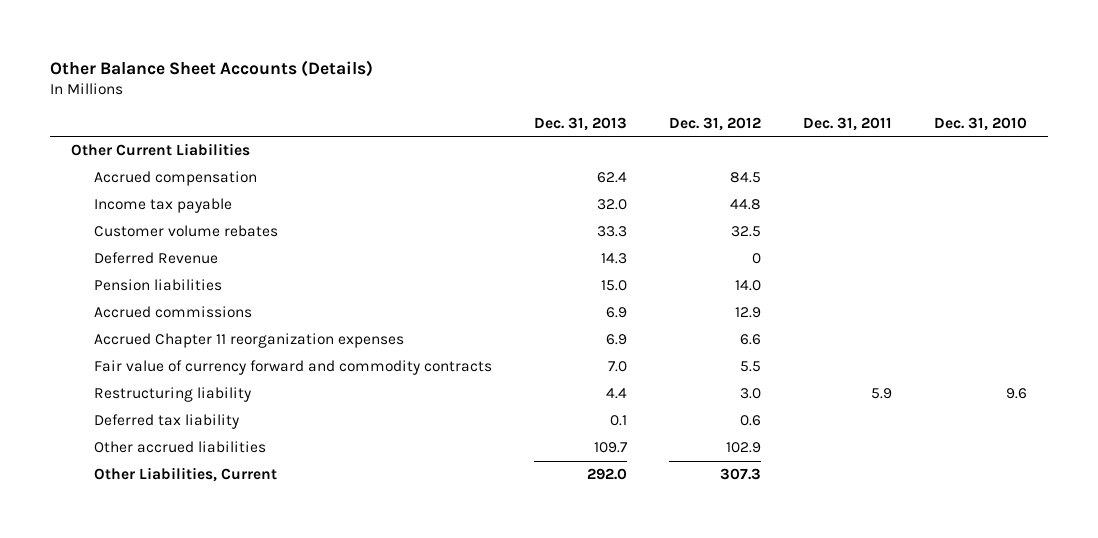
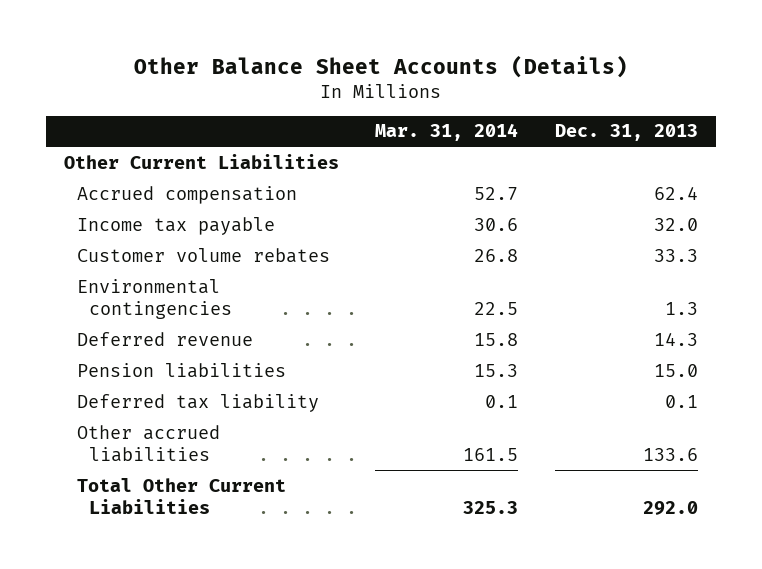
[668,116,761,131] Dec. 31, 2012 -> none
[802,116,892,131] Dec. 31, 2011 -> none
[933,116,1027,131] Dec. 31, 2010 -> none
none -> [375,123,519,142] Mar. 31, 2014
none -> [76,278,233,319] Environmental contingencies
[93,252,218,265] Deferred Revenue -> [76,331,253,346] Deferred revenue
[93,306,252,319] Accrued commissions -> none
[93,333,404,349] Accrued Chapter 11 reorganization expenses -> none
[93,360,492,376] Fair value of currency forward and commodity contracts -> none
[93,387,251,403] Restructuring liability -> none
[593,442,627,454] 109.7 -> [642,447,698,461] 133.6
[93,467,277,483] Other Liabilities, Current -> [76,477,286,514] Total Other Current Liabilities

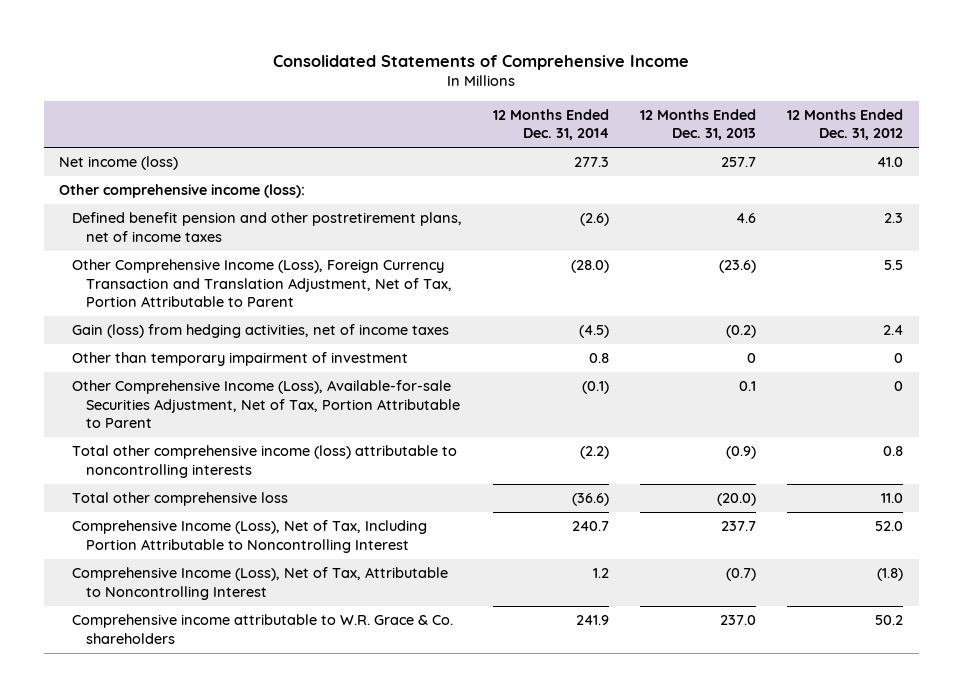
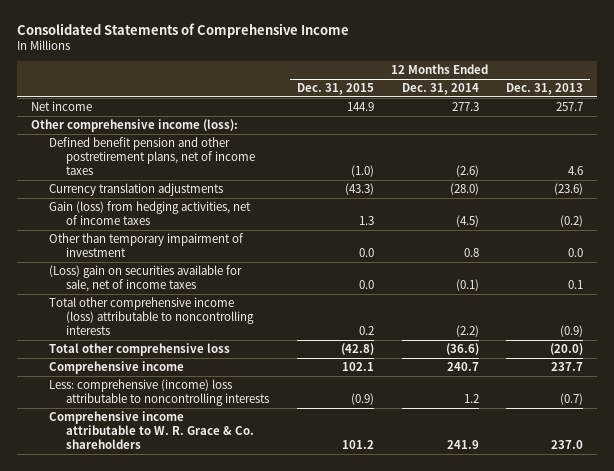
[787,109,904,141] 12 Months Ended Dec. 31, 2012 -> none
none -> [297,83,375,96] Dec. 31, 2015
[59,156,179,171] Net income (loss) -> [30,101,92,112] Net income
[72,259,452,307] Other Comprehensive Income (Loss), Foreign Currency Transaction and Translation Adjustment, Net of Tax, Portion Attributable to Parent -> [48,183,223,197] Currency translation adjustments
[747,353,757,364] 0 -> [568,248,584,258] 0.0
[72,380,460,428] Other Comprehensive Income (Loss), Available-for-sale Securities Adjustment, Net of Tax, Portion Attributable to Parent -> [48,265,242,293] (Loss) gain on securities available for sale, net of income taxes
[72,520,428,553] Comprehensive Income (Loss), Net of Tax, Including Portion Attributable to Noncontrolling Interest -> [48,361,184,375] Comprehensive income
[72,567,449,600] Comprehensive Income (Loss), Net of Tax, Attributable to Noncontrolling Interest -> [48,379,270,407] Less: comprehensive (income) loss attributable to noncontrolling interests
[72,614,454,644] Comprehensive income attributable to W.R. Grace & Co. shareholders -> [48,411,255,450] Comprehensive income attributable to W. R. Grace & Co. shareholders

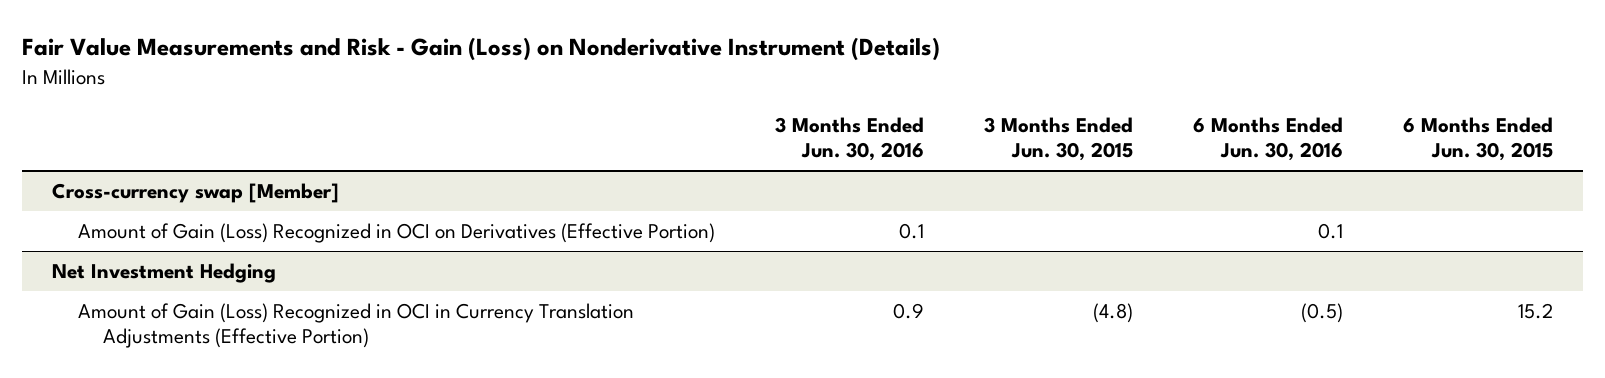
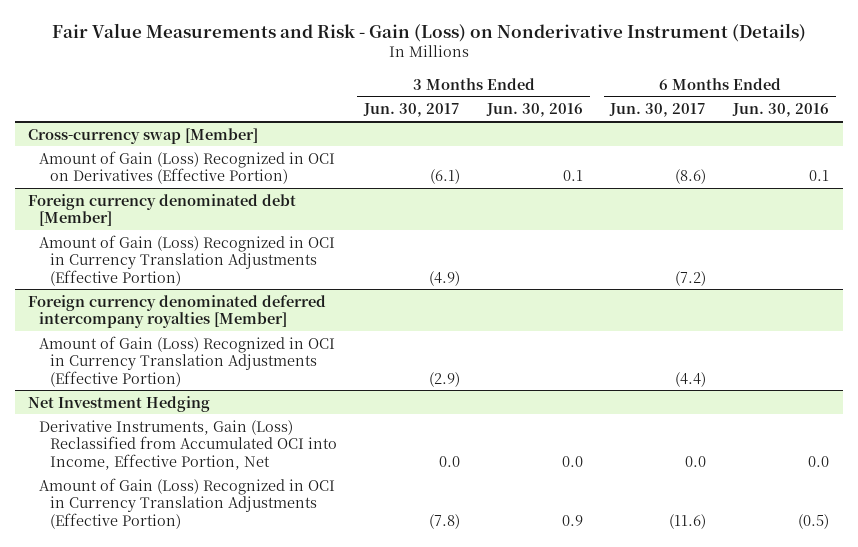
[983,116,1133,162] 3 Months Ended Jun. 30, 2015 -> none
[1402,116,1553,162] 6 Months Ended Jun. 30, 2015 -> none
none -> [363,103,461,118] Jun. 30, 2017
none -> [609,103,707,118] Jun. 30, 2017
none -> [28,193,297,227] Foreign currency denominated debt [Member]
none -> [39,234,336,286] Amount of Gain (Loss) Recognized in OCI in Currency Translation Adjustments (Effective Portion)
none -> [28,294,327,329] Foreign currency denominated deferred intercompany royalties [Member]
none -> [39,335,336,387] Amount of Gain (Loss) Recognized in OCI in Currency Translation Adjustments (Effective Portion)
none -> [39,419,338,470] Derivative Instruments, Gain (Loss) Reclassified from Accumulated OCI into Income, Effective Portion, Net

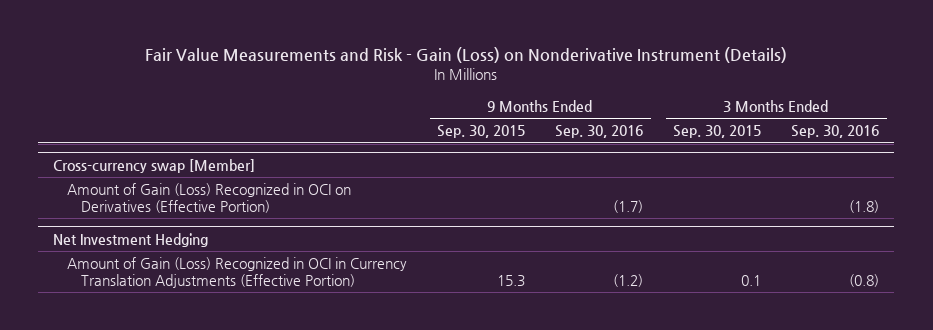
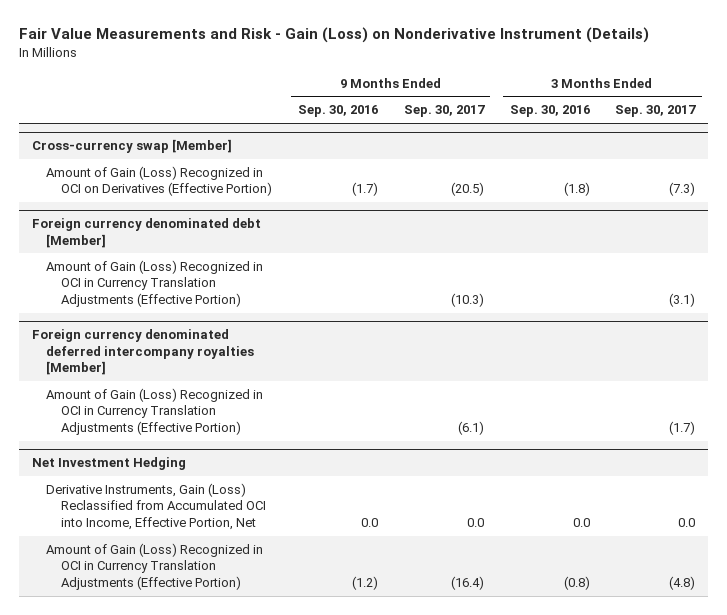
[437,125,526,139] Sep. 30, 2015 -> none
[673,125,762,139] Sep. 30, 2015 -> none
none -> [403,105,485,118] Sep. 30, 2017
none -> [615,105,697,118] Sep. 30, 2017
none -> [31,218,261,248] Foreign currency denominated debt [Member]
none -> [46,259,264,307] Amount of Gain (Loss) Recognized in OCI in Currency Translation Adjustments (Effective Portion)
none -> [31,329,255,376] Foreign currency denominated deferred intercompany royalties [Member]
none -> [46,387,264,435] Amount of Gain (Loss) Recognized in OCI in Currency Translation Adjustments (Effective Portion)
none -> [46,482,266,530] Derivative Instruments, Gain (Loss) Reclassified from Accumulated OCI into Income, Effective Portion, Net

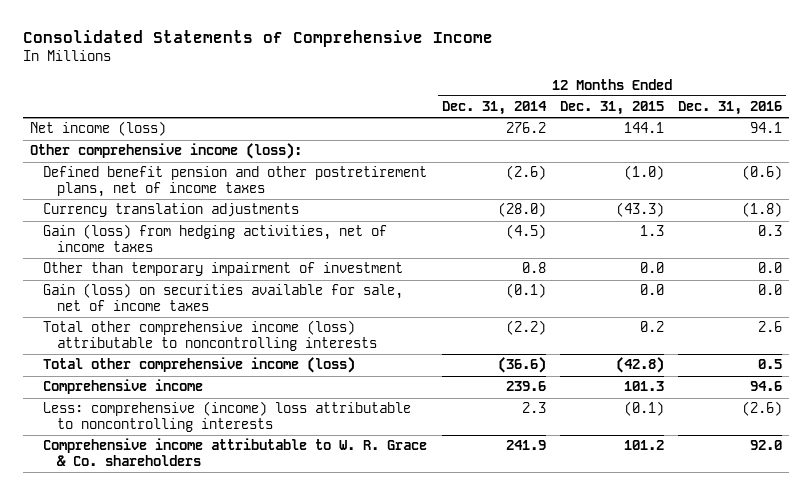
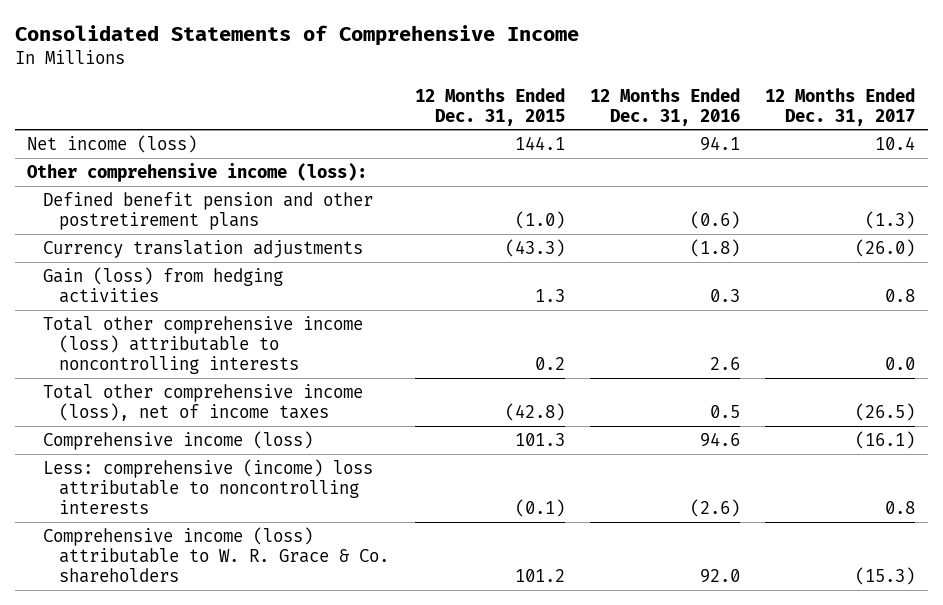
[441,101,547,116] Dec. 31, 2014 -> none
none -> [765,87,916,126] 12 Months Ended Dec. 31, 2017
[43,166,428,197] Defined benefit pension and other postretirement plans, net of income taxes -> [43,191,374,230] Defined benefit pension and other postretirement plans
[43,262,404,277] Other than temporary impairment of investment -> none
[43,283,404,311] Gain (loss) on securities available for sale, net of income taxes -> none
[43,224,388,252] Gain (loss) from hedging activities, net of income taxes -> [43,266,284,303] Gain (loss) from hedging activities
[43,357,356,374] Total other comprehensive income (loss) -> [43,383,364,421] Total other comprehensive income (loss), net of income taxes
[43,379,204,395] Comprehensive income -> [43,430,314,450] Comprehensive income (loss)
[43,438,428,466] Comprehensive income attributable to W. R. Grace & Co. shareholders -> [43,526,390,583] Comprehensive income (loss) attributable to W. R. Grace & Co. shareholders

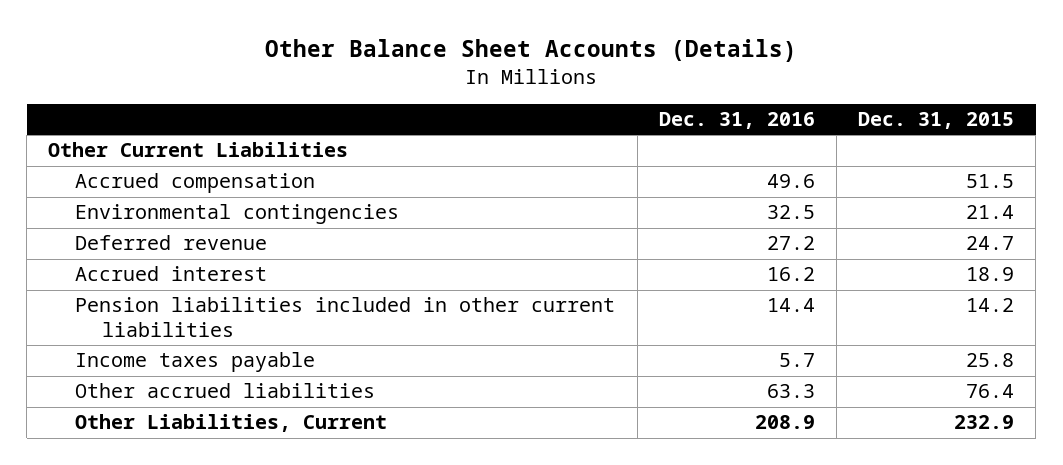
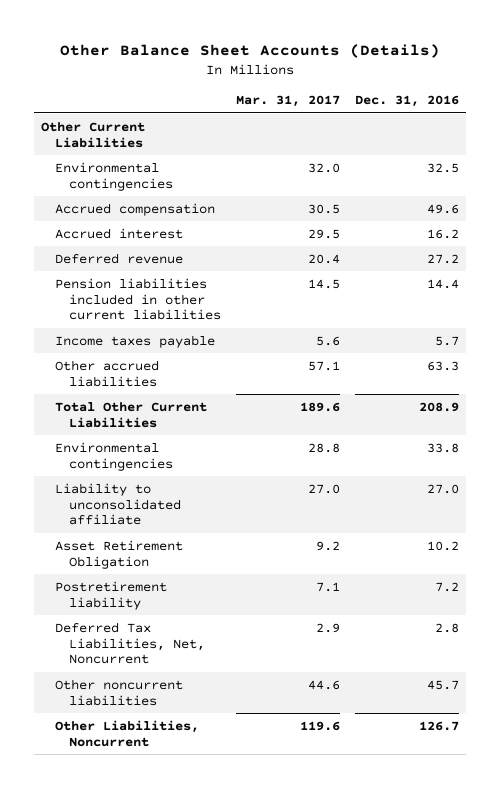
[858,112,1015,130] Dec. 31, 2015 -> none
none -> [235,95,340,108] Mar. 31, 2017
[75,173,316,194] Accrued compensation -> [55,202,216,216] Accrued compensation
[75,235,268,251] Deferred revenue -> [55,252,184,264] Deferred revenue
[75,414,388,433] Other Liabilities, Current -> [55,401,208,428] Total Other Current Liabilities
none -> [55,441,174,471] Environmental contingencies
none -> [55,482,182,526] Liability to unconsolidated affiliate
none -> [55,539,184,569] Asset Retirement Obligation
none -> [55,580,168,610] Postretirement liability
none -> [55,621,206,665] Deferred Tax Liabilities, Net, Noncurrent
none -> [55,678,184,706] Other noncurrent liabilities
none -> [55,719,200,747] Other Liabilities, Noncurrent

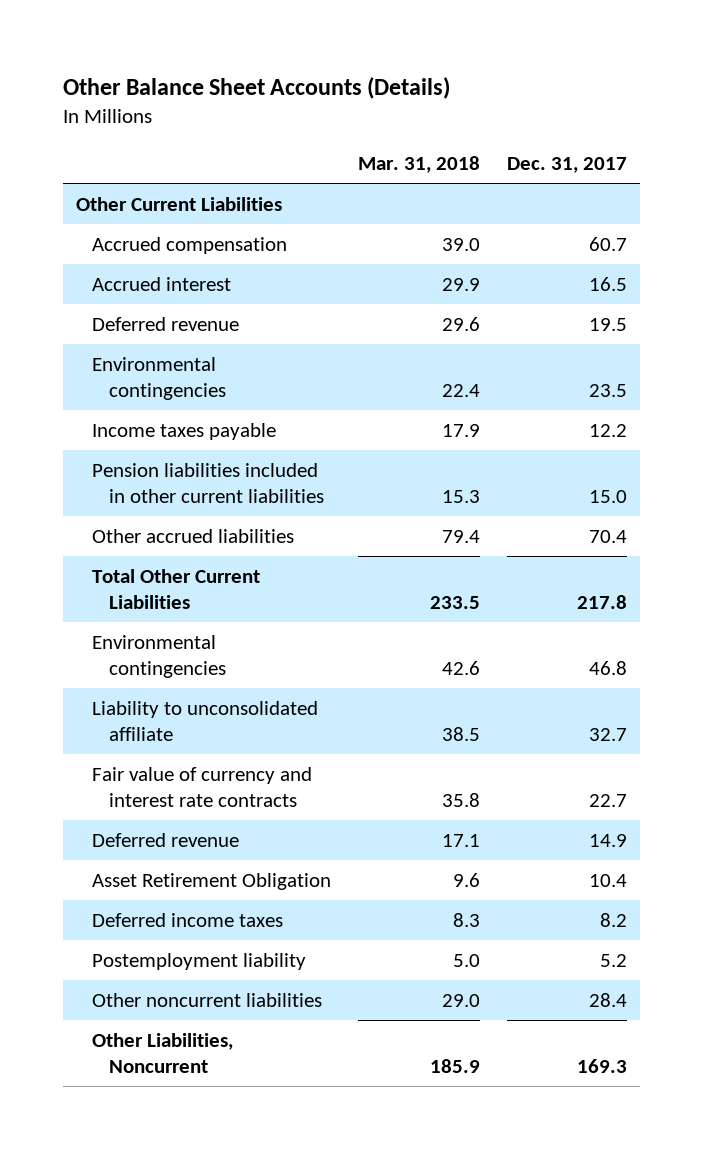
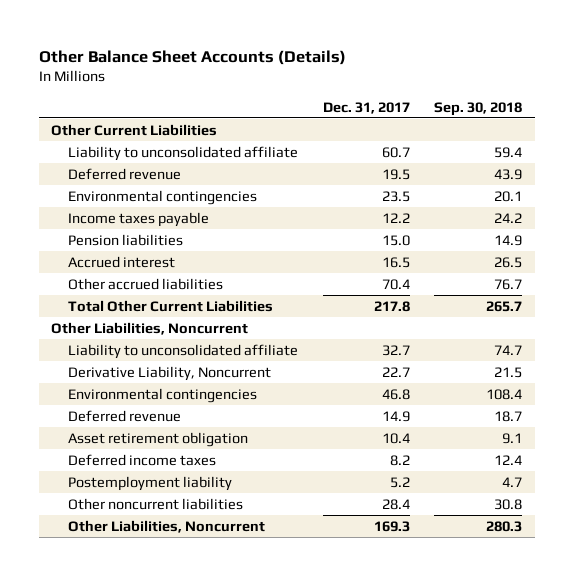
[358,156,481,174] Mar. 31, 2018 -> none
none -> [434,101,523,116] Sep. 30, 2018
[92,236,288,254] Accrued compensation -> [68,145,299,161] Liability to unconsolidated affiliate
[92,462,324,503] Pension liabilities included in other current liabilities -> [68,233,184,246] Pension liabilities
[92,276,232,291] Accrued interest -> [68,255,176,268] Accrued interest
none -> [51,321,249,335] Other Liabilities, Noncurrent
[92,766,313,807] Fair value of currency and interest rate contracts -> [68,365,272,381] Derivative Liability, Noncurrent
[92,634,226,678] Environmental contingencies -> [68,387,258,403] Environmental contingencies
[92,872,332,890] Asset Retirement Obligation -> [68,431,249,447] Asset retirement obligation

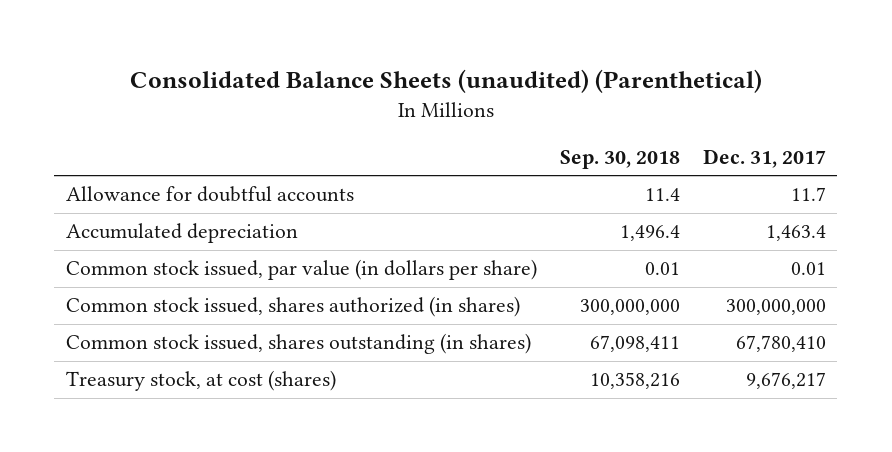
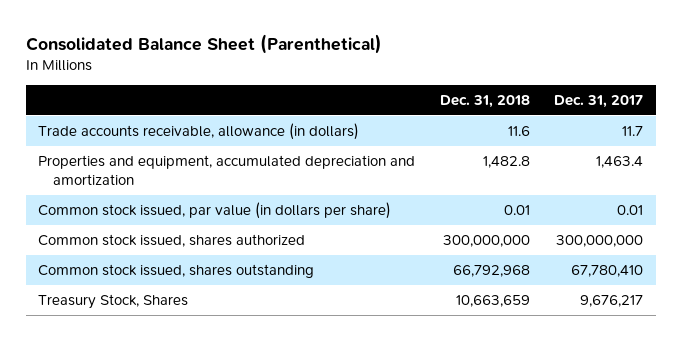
[129,68,762,93] Consolidated Balance Sheets (unaudited) (Parenthetical) -> [26,33,383,54] Consolidated Balance Sheet (Parenthetical)
[559,150,680,170] Sep. 30, 2018 -> none
none -> [439,95,530,109] Dec. 31, 2018
[65,186,354,203] Allowance for doubtful accounts -> [38,123,360,141] Trade accounts receivable, allowance (in dollars)
[65,223,298,244] Accumulated depreciation -> [38,155,416,186] Properties and equipment, accumulated depreciation and amortization
[65,296,520,318] Common stock issued, shares authorized (in shares) -> [38,234,306,248] Common stock issued, shares authorized
[65,333,531,355] Common stock issued, shares outstanding (in shares) -> [38,264,315,279] Common stock issued, shares outstanding
[65,370,336,392] Treasury stock, at cost (shares) -> [38,294,189,310] Treasury Stock, Shares

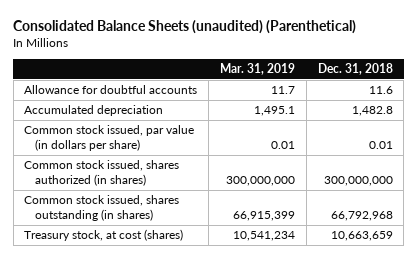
[26,33,383,54] Consolidated Balance Sheet (Parenthetical) -> [13,20,357,35] Consolidated Balance Sheets (unaudited) (Parenthetical)
[554,95,644,109] Dec. 31, 2017 -> none
none -> [219,63,295,76] Mar. 31, 2019
[38,123,360,141] Trade accounts receivable, allowance (in dollars) -> [24,85,198,95] Allowance for doubtful accounts
[38,155,416,186] Properties and equipment, accumulated depreciation and amortization -> [24,105,164,117] Accumulated depreciation
[38,234,306,248] Common stock issued, shares authorized -> [24,160,180,187] Common stock issued, shares authorized (in shares)
[38,264,315,279] Common stock issued, shares outstanding -> [24,195,180,222] Common stock issued, shares outstanding (in shares)
[38,294,189,310] Treasury Stock, Shares -> [24,229,184,242] Treasury stock, at cost (shares)

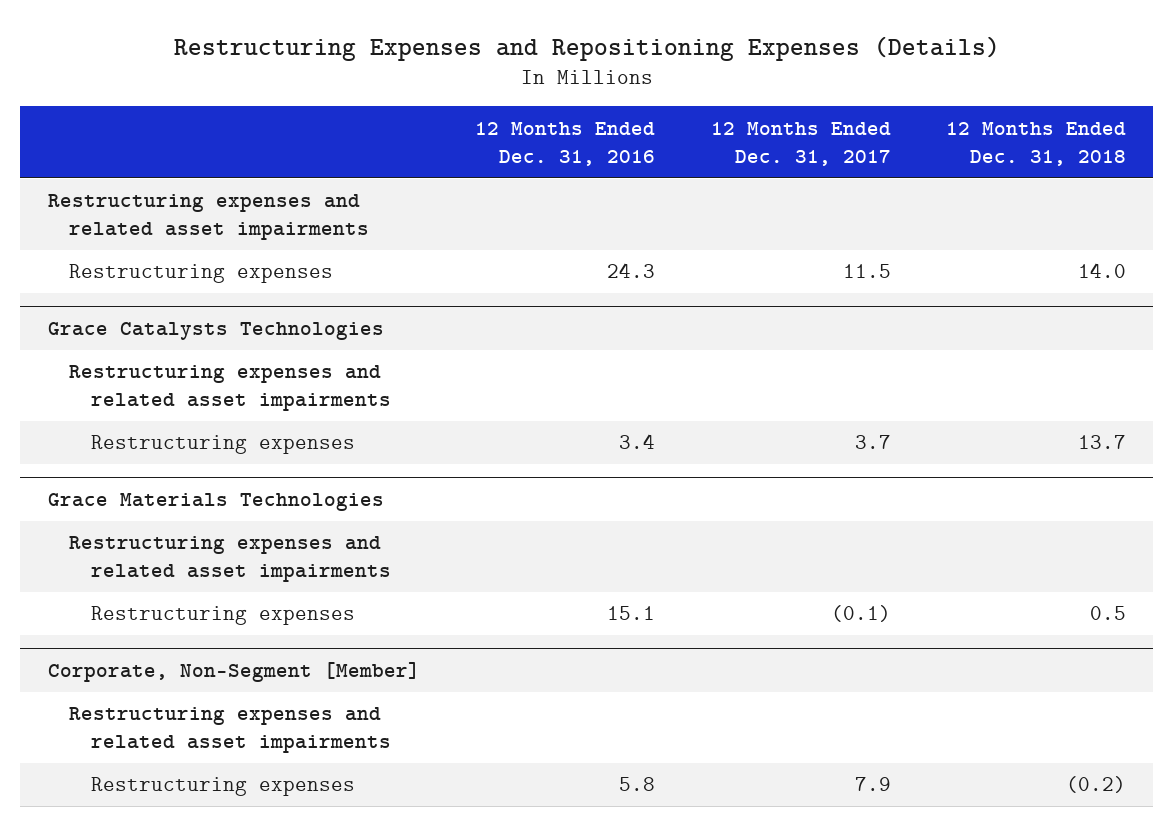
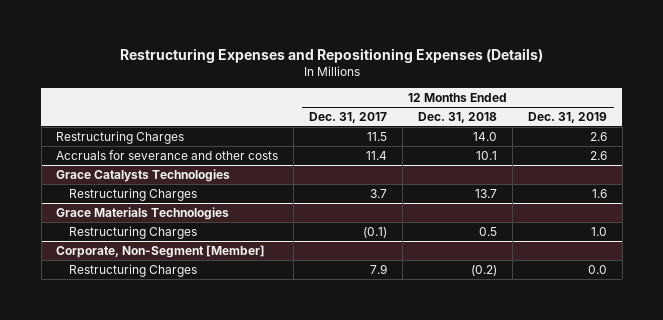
[475,121,656,166] 12 Months Ended Dec. 31, 2016 -> none
none -> [527,111,607,123] Dec. 31, 2019
[48,194,370,241] Restructuring expenses and related asset impairments -> none
[69,264,334,284] Restructuring expenses -> [56,130,185,144] Restructuring Charges
none -> [56,149,279,160] Accruals for severance and other costs
[69,365,391,412] Restructuring expenses and related asset impairments -> none
[90,435,355,455] Restructuring expenses -> [68,187,197,201] Restructuring Charges
[69,536,391,583] Restructuring expenses and related asset impairments -> none
[90,606,355,626] Restructuring expenses -> [68,225,197,239] Restructuring Charges
[69,707,391,754] Restructuring expenses and related asset impairments -> none
[90,777,355,797] Restructuring expenses -> [68,263,197,277] Restructuring Charges

